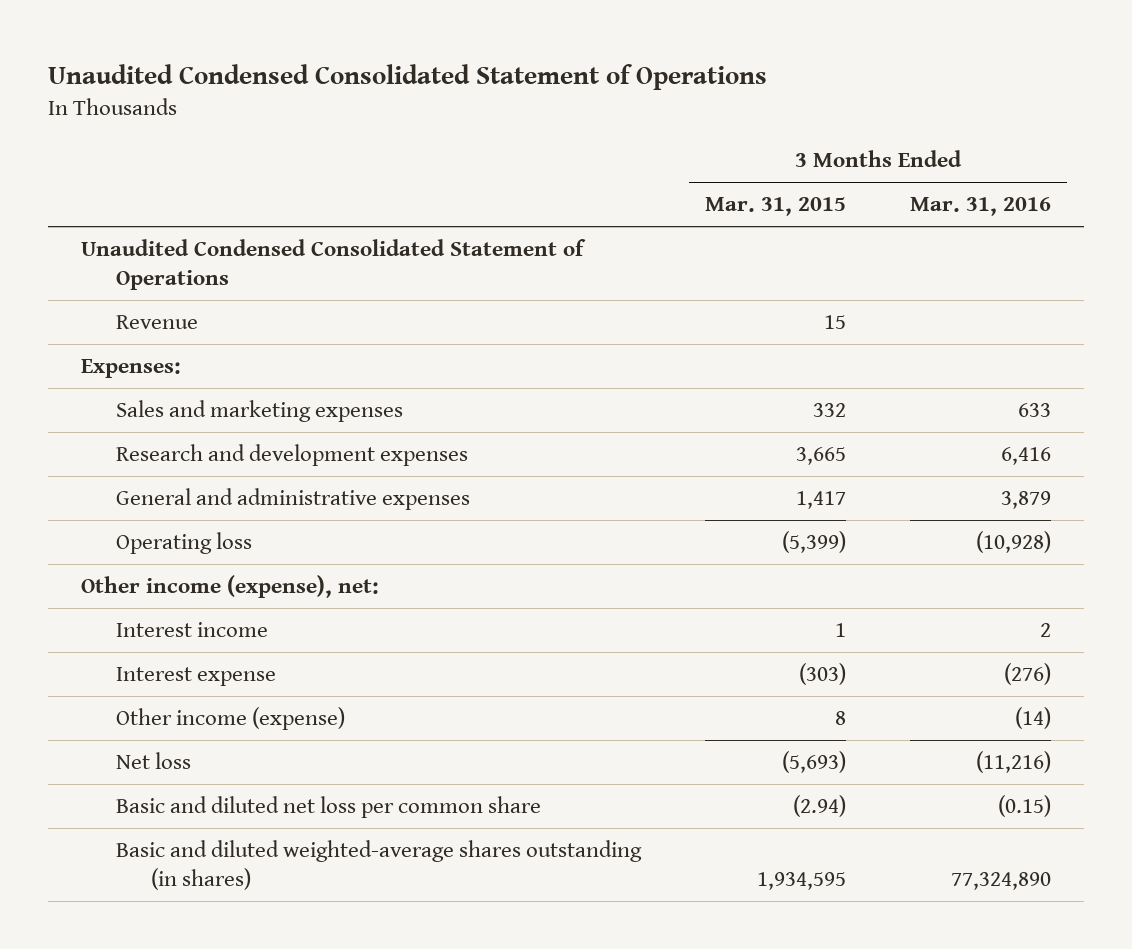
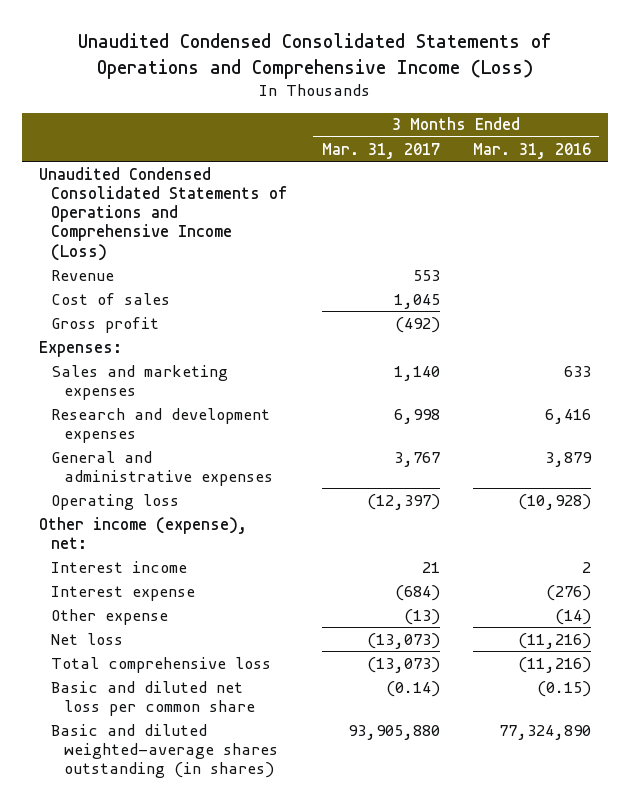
[48,63,768,90] Unaudited Condensed Consolidated Statement of Operations -> [77,32,552,79] Unaudited Condensed Consolidated Statements of Operations and Comprehensive Income (Loss)
[704,197,846,217] Mar. 31, 2015 -> none
none -> [321,142,440,159] Mar. 31, 2017
[80,239,586,290] Unaudited Condensed Consolidated Statement of Operations -> [38,166,289,261] Unaudited Condensed Consolidated Statements of Operations and Comprehensive Income (Loss)
none -> [51,292,171,305] Cost of sales
none -> [51,316,160,333] Gross profit
[115,707,345,731] Other income (expense) -> [51,608,169,625] Other expense
none -> [51,656,272,673] Total comprehensive loss

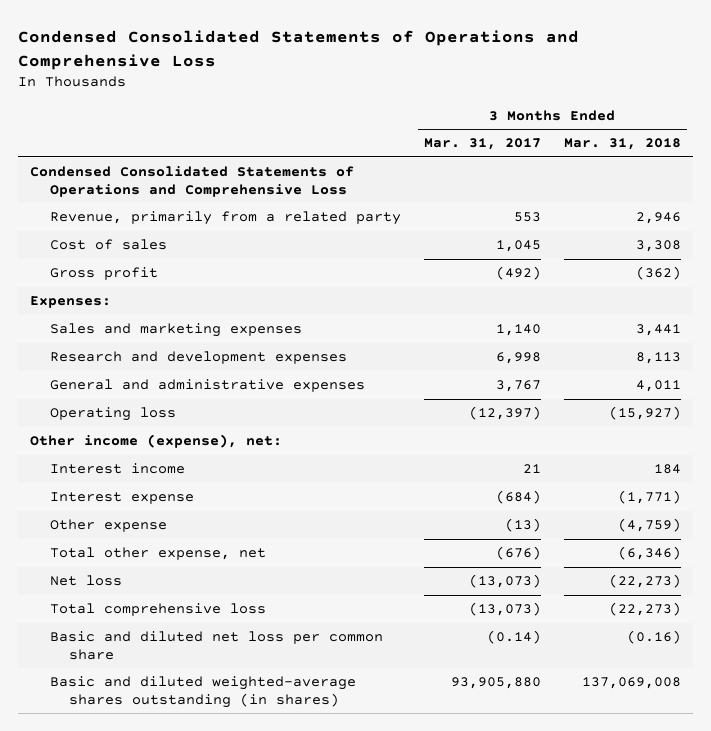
[77,32,552,79] Unaudited Condensed Consolidated Statements of Operations and Comprehensive Income (Loss) -> [18,30,580,70] Condensed Consolidated Statements of Operations and Comprehensive Loss
[472,142,591,159] Mar. 31, 2016 -> none
none -> [564,138,682,151] Mar. 31, 2018
[38,166,289,261] Unaudited Condensed Consolidated Statements of Operations and Comprehensive Income (Loss) -> [30,166,355,198] Condensed Consolidated Statements of Operations and Comprehensive Loss
[51,269,115,281] Revenue -> [49,211,401,226] Revenue, primarily from a related party
none -> [49,547,266,561] Total other expense, net

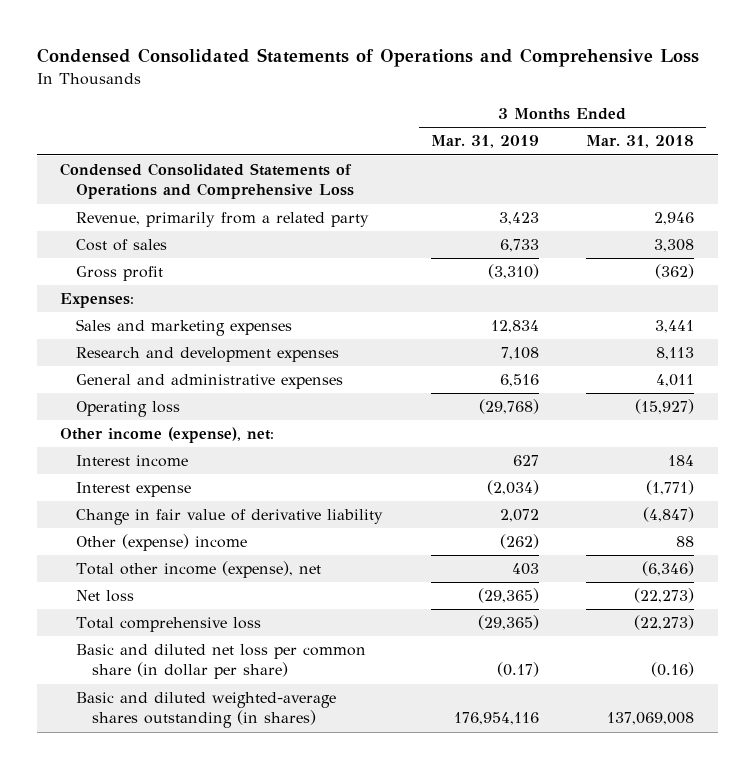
[423,138,541,151] Mar. 31, 2017 -> none
none -> [430,135,539,149] Mar. 31, 2019
none -> [76,509,384,526] Change in fair value of derivative liability
[49,519,167,533] Other expense -> [76,534,248,552] Other (expense) income
[618,518,682,533] (4,759) -> [676,536,695,548] 88
[49,547,266,561] Total other expense, net -> [76,561,322,579] Total other income (expense), net
[49,631,383,661] Basic and diluted net loss per common share -> [76,644,367,680] Basic and diluted net loss per common share (in dollar per share)

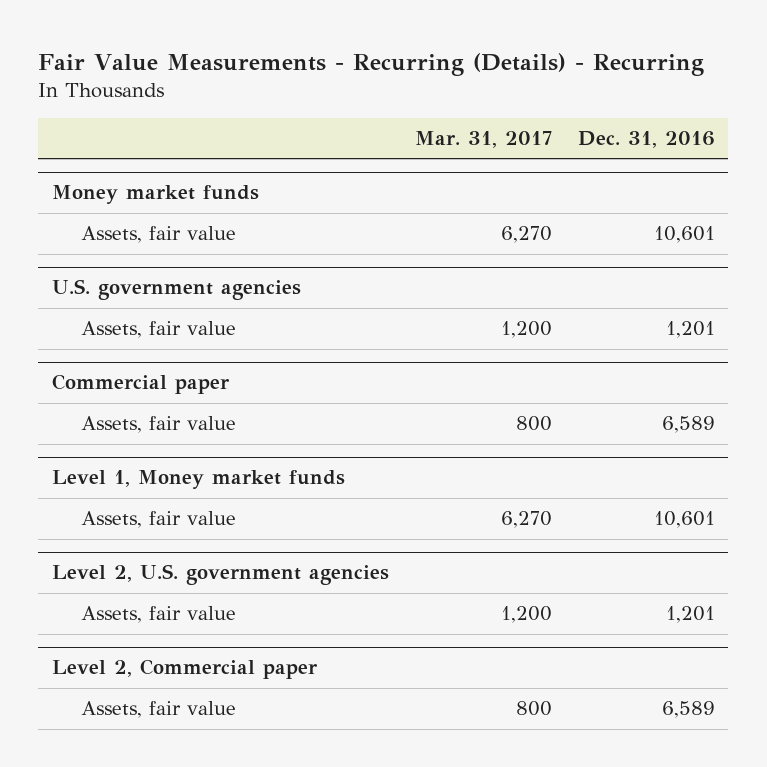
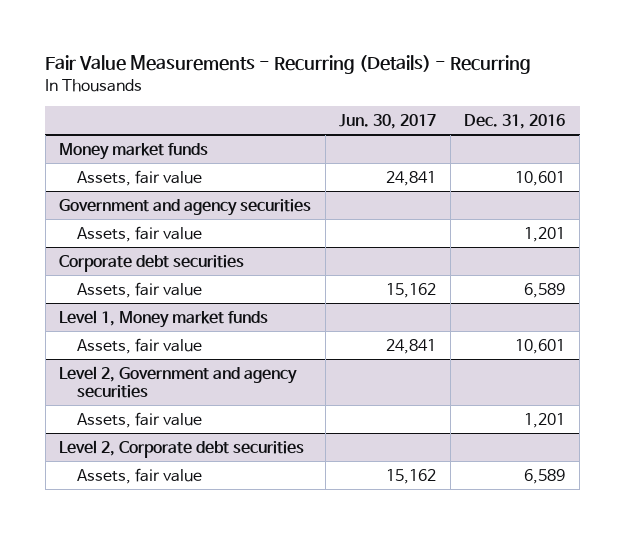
[414,131,552,149] Mar. 31, 2017 -> none
none -> [339,113,437,129] Jun. 30, 2017
[51,279,301,301] U.S. government agencies -> [59,198,312,216] Government and agency securities
[51,374,230,395] Commercial paper -> [59,254,245,272] Corporate debt securities
[51,564,389,586] Level 2, U.S. government agencies -> none
none -> [59,365,298,398] Level 2, Government and agency securities
[51,659,318,680] Level 2, Commercial paper -> none
none -> [59,439,305,458] Level 2, Corporate debt securities

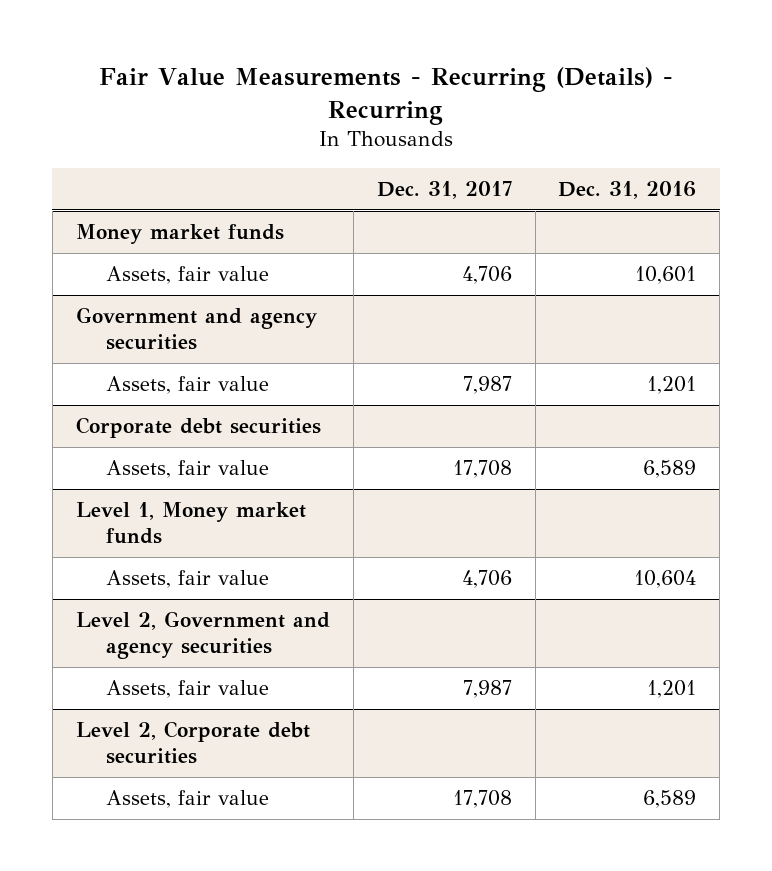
[339,113,437,129] Jun. 30, 2017 -> none
none -> [376,180,512,199] Dec. 31, 2017
[515,338,566,354] 10,601 -> [634,570,697,589] 10,604

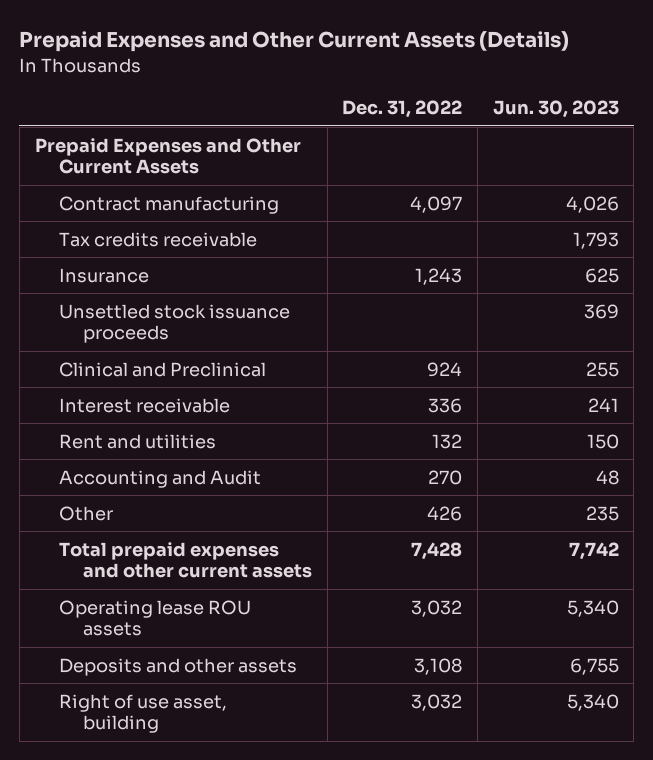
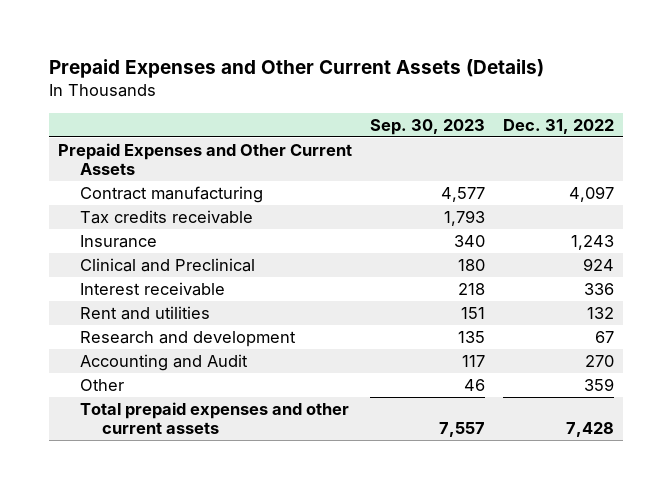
[492,100,619,119] Jun. 30, 2023 -> none
none -> [370,118,486,135] Sep. 30, 2023
[58,303,290,344] Unsettled stock issuance proceeds -> none
none -> [80,330,297,347] Research and development
[427,505,463,521] 426 -> [584,377,615,391] 359
[58,599,251,637] Operating lease ROU assets -> none
[58,657,297,676] Deposits and other assets -> none
[58,693,227,734] Right of use asset, building -> none

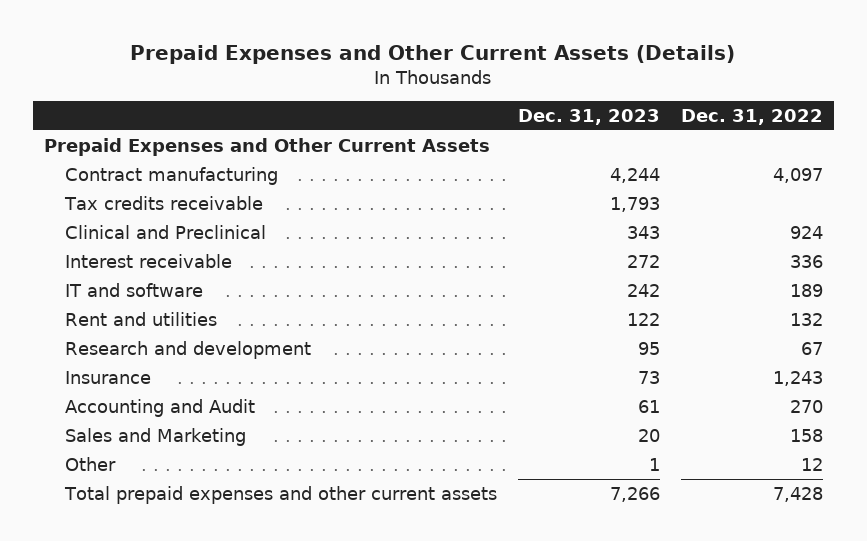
[370,118,486,135] Sep. 30, 2023 -> none
none -> [517,108,660,125] Dec. 31, 2023
none -> [64,282,203,297] IT and software
[80,234,158,248] Insurance -> [64,370,151,384] Insurance
none -> [64,427,246,446] Sales and Marketing
[584,377,615,391] 359 -> [801,457,824,471] 12

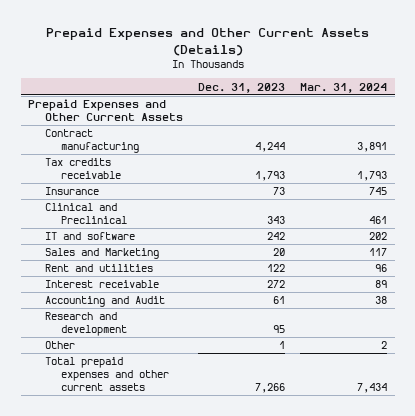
[681,108,824,125] Dec. 31, 2022 -> none
none -> [299,82,387,93] Mar. 31, 2024
[64,370,151,384] Insurance -> [44,187,99,196] Insurance
[64,427,246,446] Sales and Marketing -> [44,248,159,260] Sales and Marketing
[64,253,232,268] Interest receivable -> [44,280,159,289] Interest receivable
[64,340,311,359] Research and development -> [44,312,127,336] Research and development

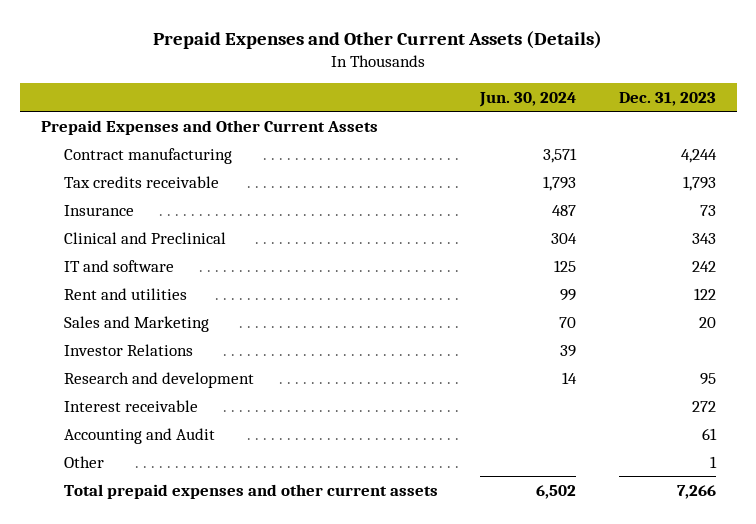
[299,82,387,93] Mar. 31, 2024 -> none
none -> [479,91,577,107] Jun. 30, 2024
[44,248,159,260] Sales and Marketing -> [63,315,209,332] Sales and Marketing
none -> [63,343,193,356] Investor Relations
[44,312,127,336] Research and development -> [63,371,254,388] Research and development

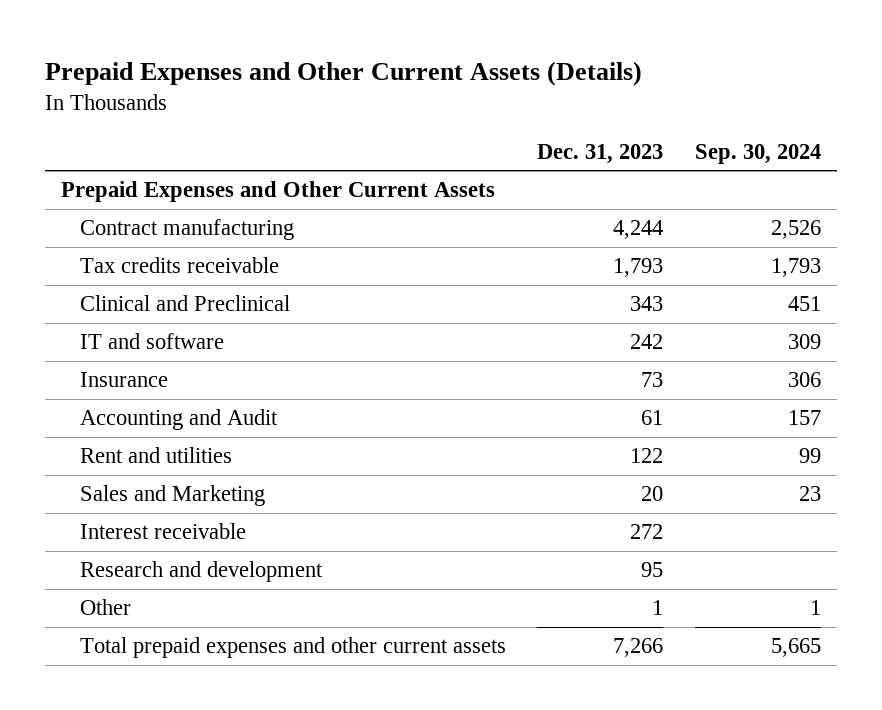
[479,91,577,107] Jun. 30, 2024 -> none
none -> [694,143,821,164] Sep. 30, 2024
[63,204,134,216] Insurance -> [79,372,168,388] Insurance
[63,427,215,444] Accounting and Audit -> [79,409,278,431] Accounting and Audit
[63,343,193,356] Investor Relations -> none
[63,371,254,388] Research and development -> [79,561,323,583] Research and development

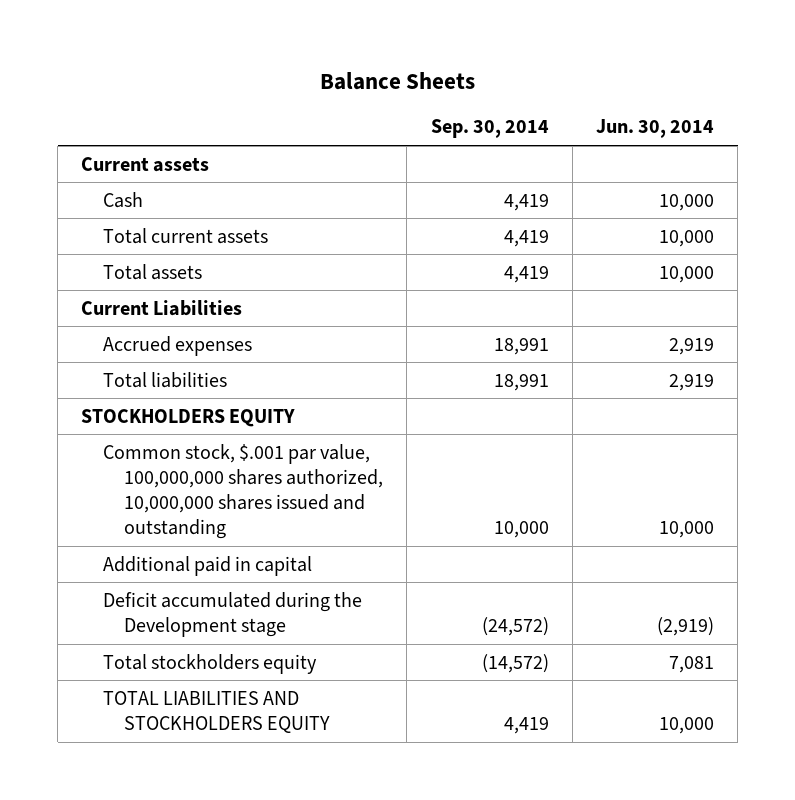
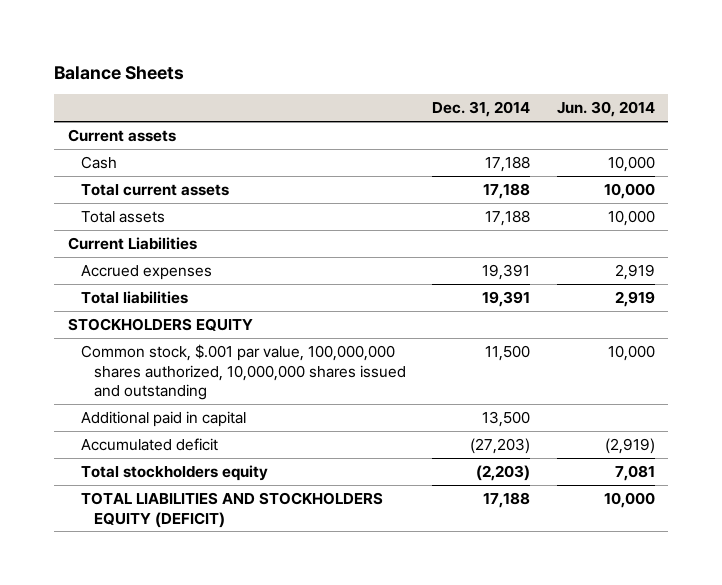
[430,119,549,139] Sep. 30, 2014 -> none
none -> [432,101,531,118] Dec. 31, 2014
[102,591,362,637] Deficit accumulated during the Development stage -> [80,437,218,451] Accumulated deficit
[102,690,331,733] TOTAL LIABILITIES AND STOCKHOLDERS EQUITY -> [80,491,383,528] TOTAL LIABILITIES AND STOCKHOLDERS EQUITY (DEFICIT)

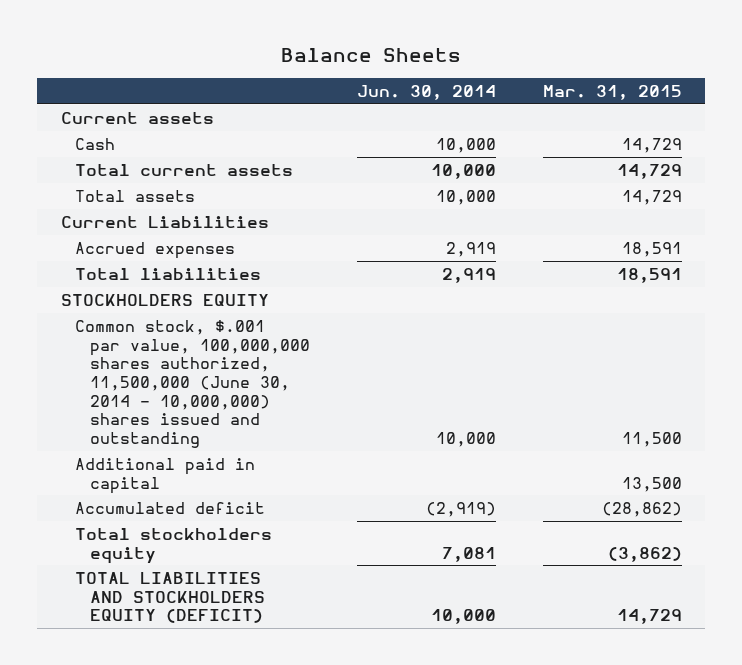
[432,101,531,118] Dec. 31, 2014 -> none
none -> [542,85,682,101] Mar. 31, 2015
[80,343,407,401] Common stock, $.001 par value, 100,000,000 shares authorized, 10,000,000 shares issued and outstanding -> [75,319,310,448] Common stock, $.001 par value, 100,000,000 shares authorized, 11,500,000 (June 30, 2014 - 10,000,000) shares issued and outstanding

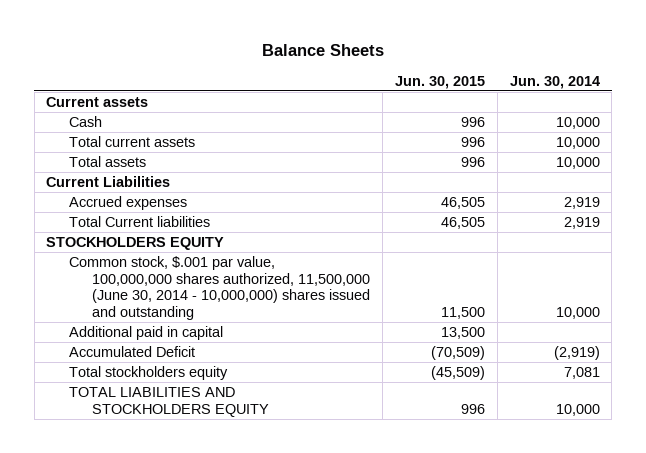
[542,85,682,101] Mar. 31, 2015 -> none
none -> [394,75,485,89] Jun. 30, 2015
[75,267,262,280] Total liabilities -> [69,216,211,228] Total Current liabilities
[75,501,266,514] Accumulated deficit -> [69,346,196,358] Accumulated Deficit
[75,571,265,624] TOTAL LIABILITIES AND STOCKHOLDERS EQUITY (DEFICIT) -> [69,387,269,417] TOTAL LIABILITIES AND STOCKHOLDERS EQUITY

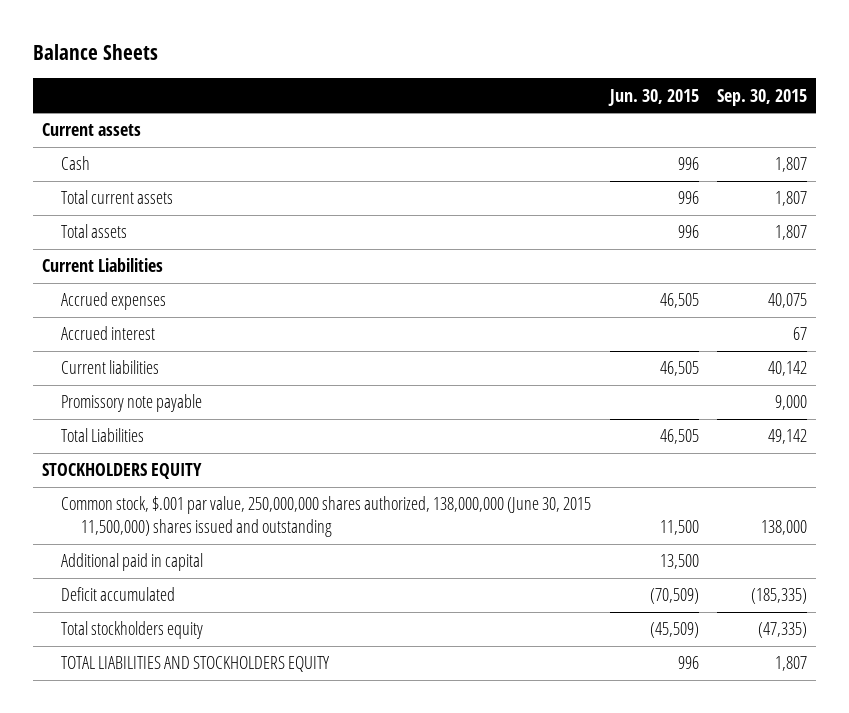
[509,75,600,89] Jun. 30, 2014 -> none
none -> [716,88,807,106] Sep. 30, 2015
none -> [61,326,156,341] Accrued interest
[69,216,211,228] Total Current liabilities -> [61,360,160,375] Current liabilities
none -> [61,394,203,413] Promissory note payable
none -> [61,428,145,443] Total Liabilities
[69,256,370,321] Common stock, $.001 par value, 100,000,000 shares authorized, 11,500,000 (June 30, 2014 - 10,000,000) shares issued and outstanding -> [61,496,592,538] Common stock, $.001 par value, 250,000,000 shares authorized, 138,000,000 (June 30, 2015 11,500,000) shares issued and outstanding
[69,346,196,358] Accumulated Deficit -> [61,587,176,602] Deficit accumulated

